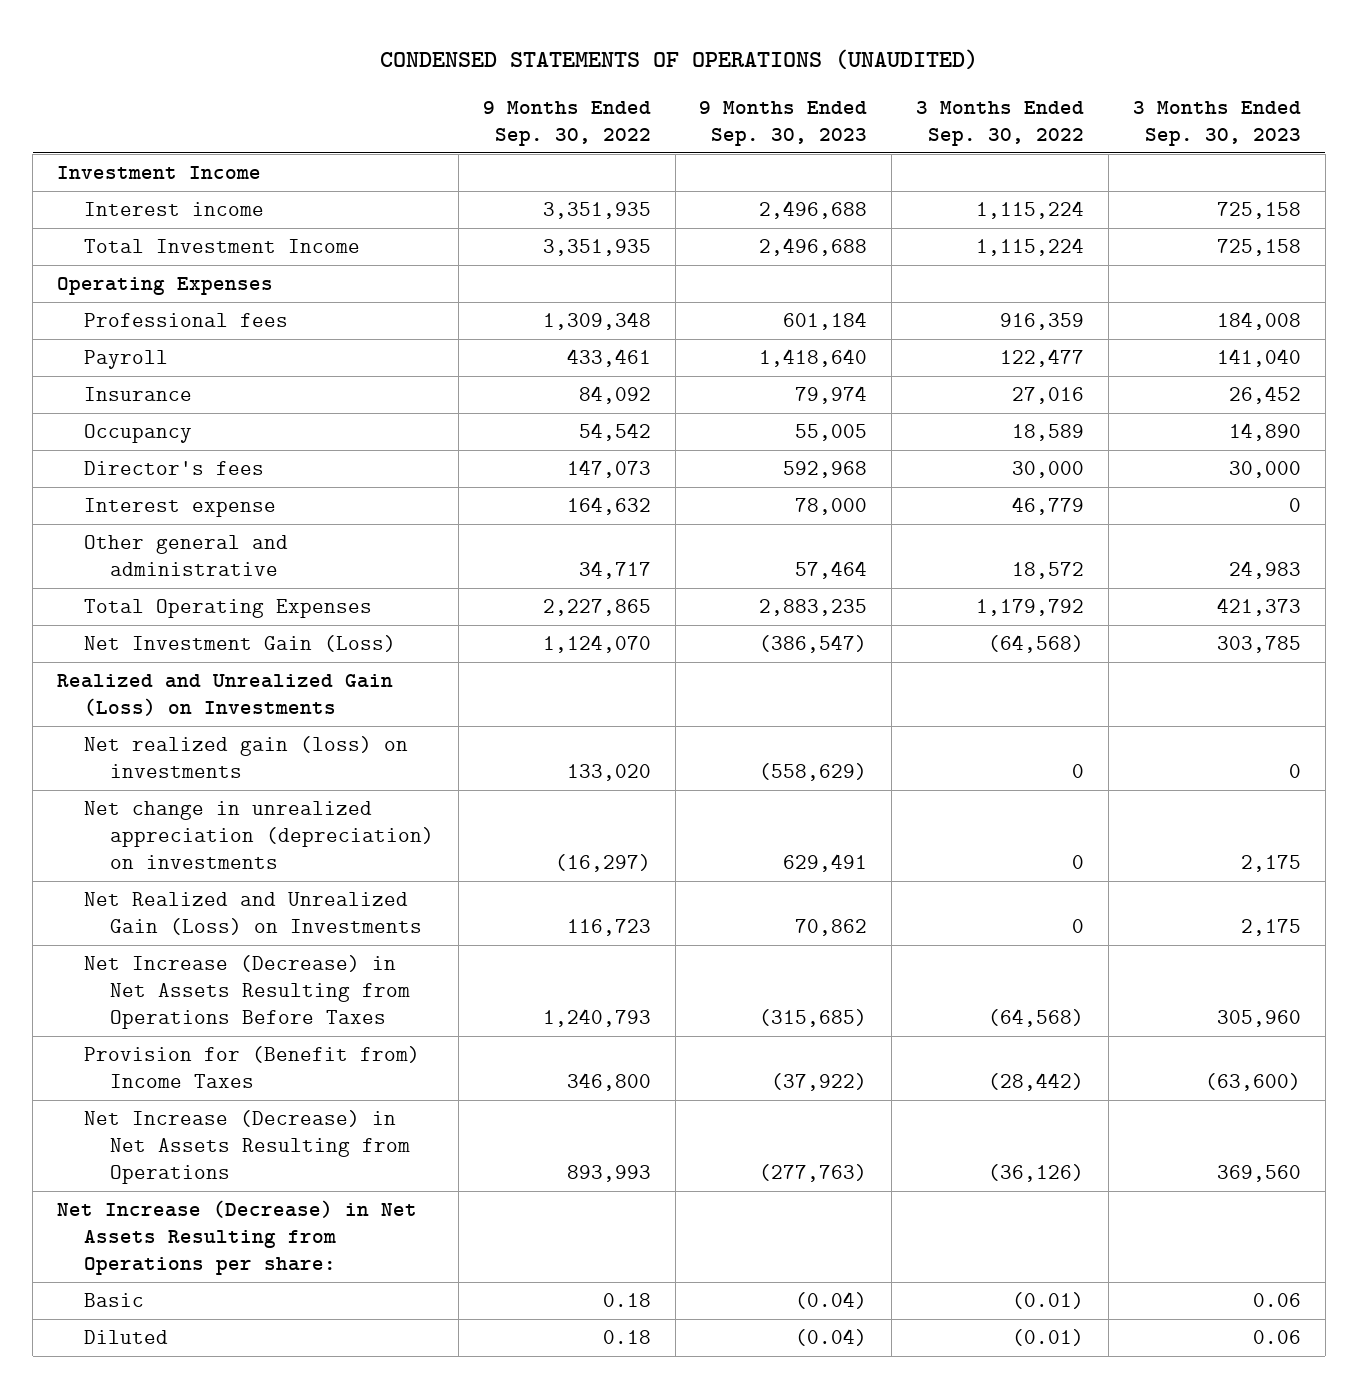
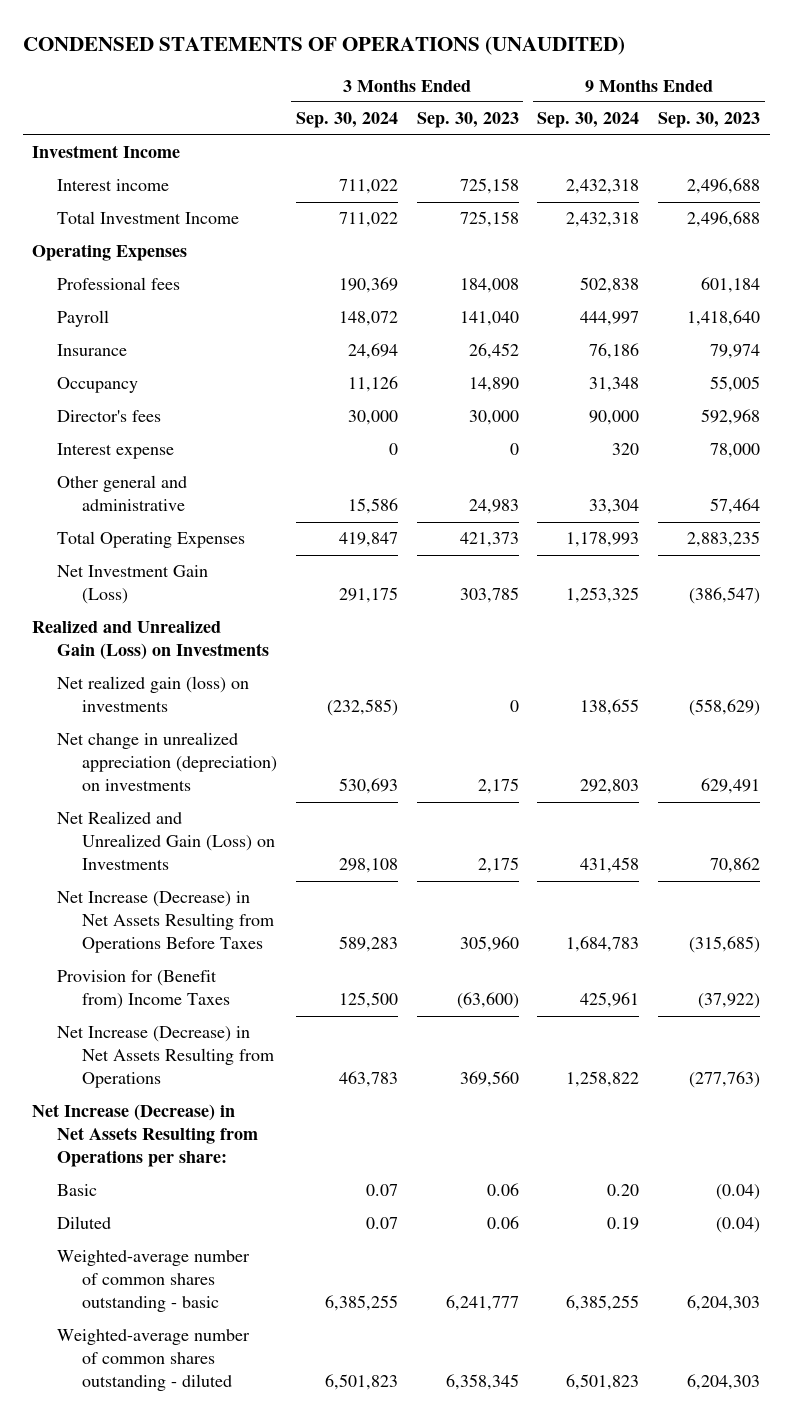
[482,100,651,146] 9 Months Ended Sep. 30, 2022 -> none
[916,100,1085,146] 3 Months Ended Sep. 30, 2022 -> none
none -> [295,112,398,129] Sep. 30, 2024
none -> [537,112,640,129] Sep. 30, 2024
none -> [56,1250,250,1313] Weighted-average number of common shares outstanding - basic
none -> [56,1329,250,1392] Weighted-average number of common shares outstanding - diluted

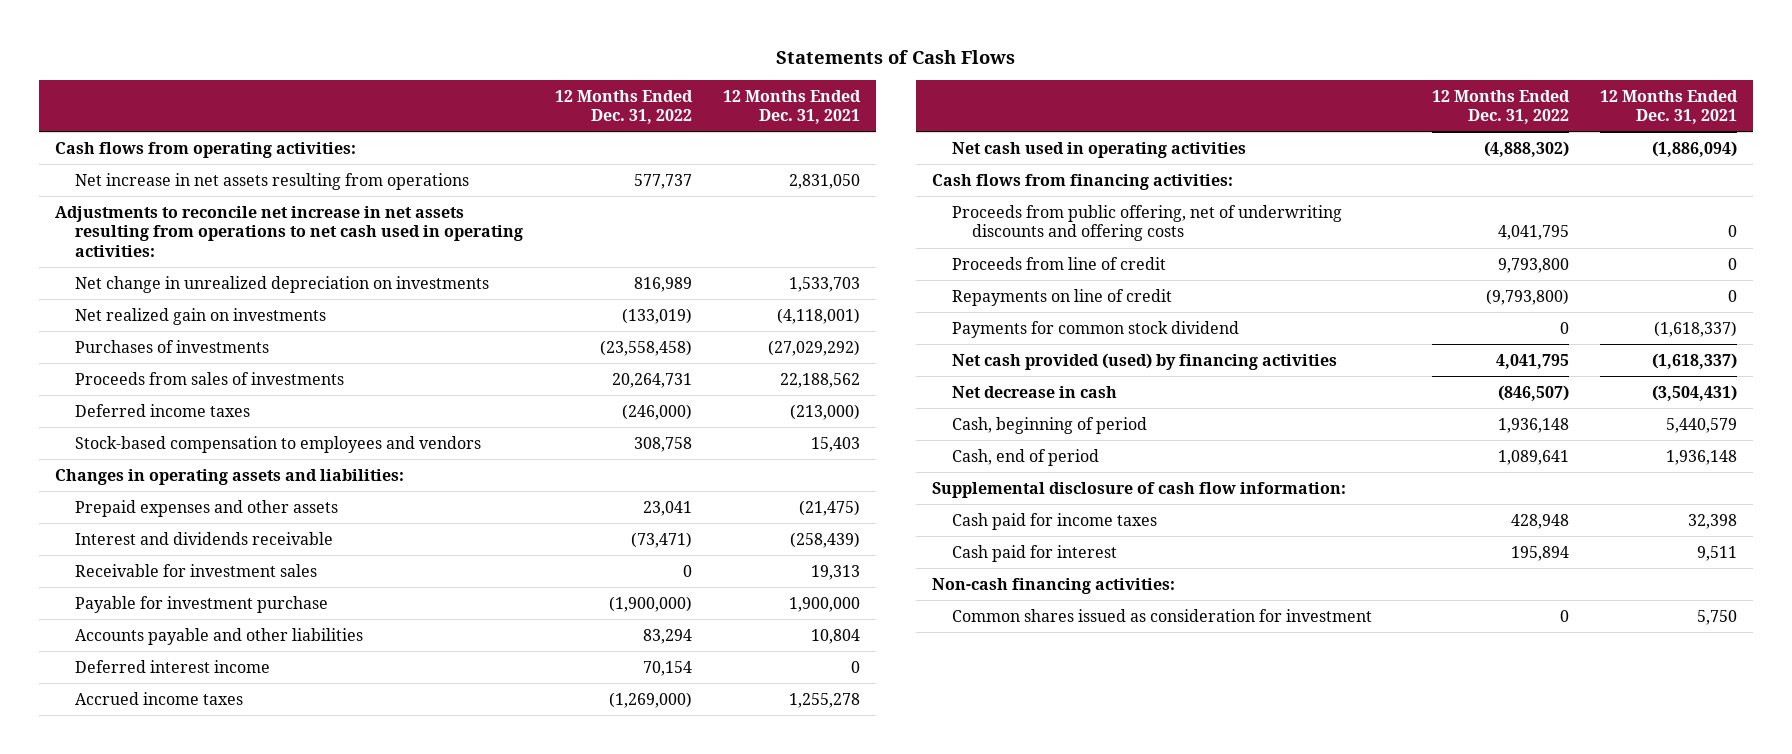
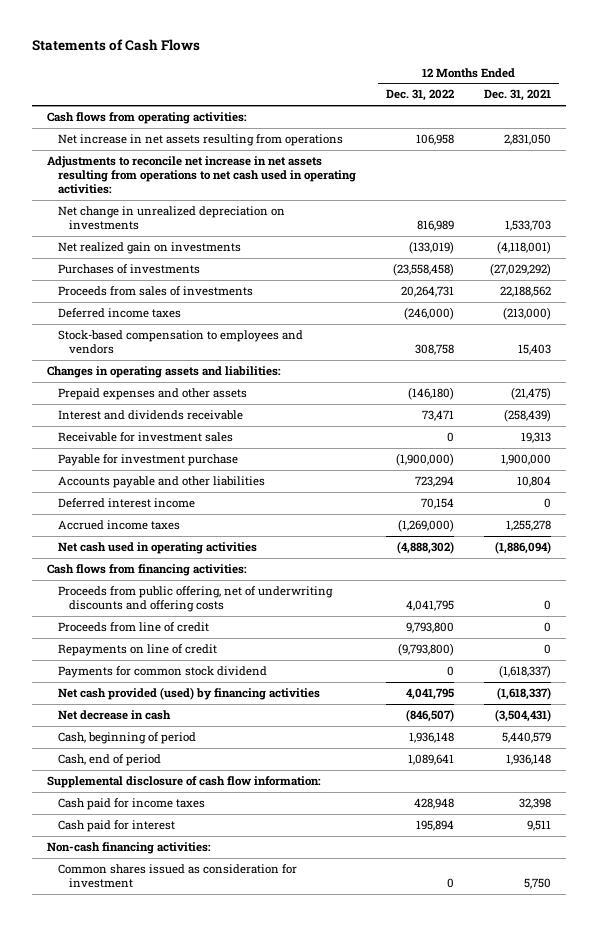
[633,173,692,189] 577,737 -> [415,134,454,146] 106,958
[642,500,692,516] 23,041 -> [407,387,454,401] (146,180)
[630,531,692,548] (73,471) -> [421,410,454,422] 73,471
[642,628,692,644] 83,294 -> [414,476,454,488] 723,294

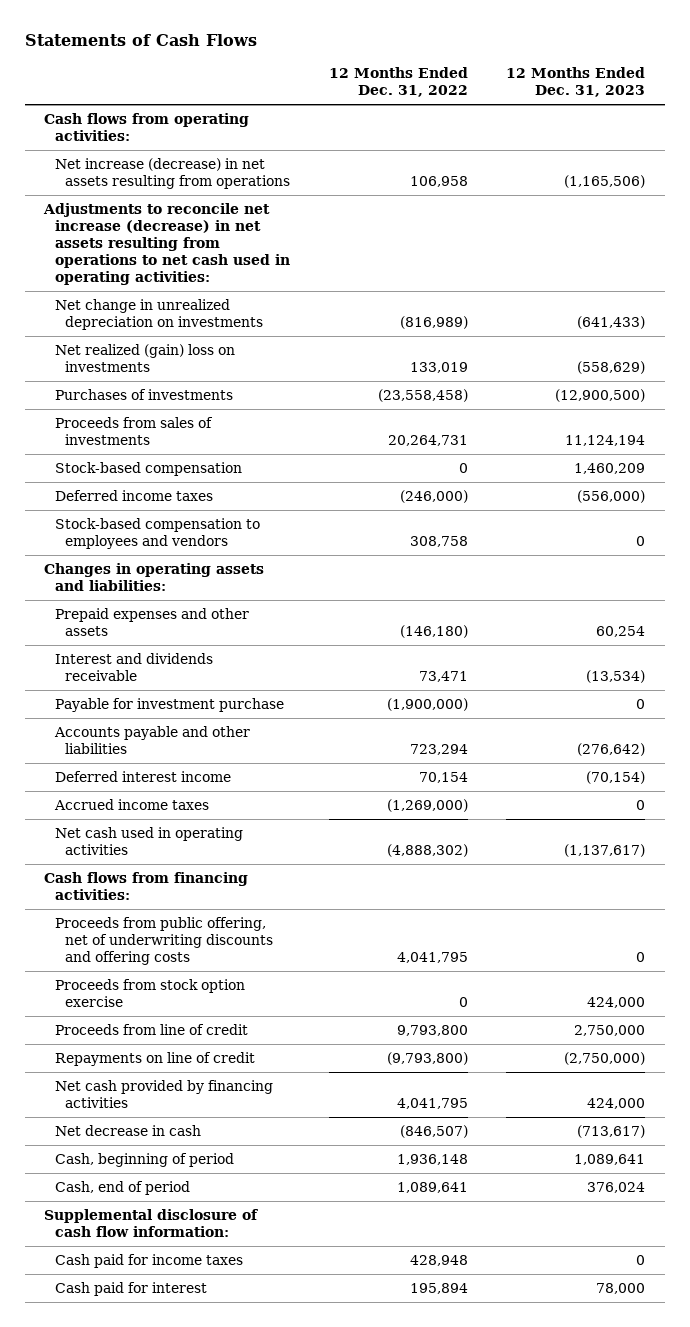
[484,89,552,102] Dec. 31, 2021 -> none
none -> [506,67,646,98] 12 Months Ended Dec. 31, 2023
[57,134,343,147] Net increase in net assets resulting from operations -> [54,157,291,189] Net increase (decrease) in net assets resulting from operations
[47,156,356,194] Adjustments to reconcile net increase in net assets resulting from operations to net cash used in operating activities: -> [43,202,290,286] Adjustments to reconcile net increase (decrease) in net assets resulting from operations to net cash used in operating activities:
[416,219,454,231] 816,989 -> [399,315,468,329] (816,989)
[57,242,241,255] Net realized gain on investments -> [54,343,235,372] Net realized (gain) loss on investments
[408,241,454,255] (133,019) -> [409,361,468,373] 133,019
none -> [54,461,242,476] Stock-based compensation
[57,432,233,443] Receivable for investment sales -> none
none -> [54,978,245,1007] Proceeds from stock option exercise
[57,666,267,679] Payments for common stock dividend -> none
[57,687,320,701] Net cash provided (used) by financing activities -> [54,1079,273,1108] Net cash provided by financing activities
[47,842,212,855] Non-cash financing activities: -> none
[57,864,297,888] Common shares issued as consideration for investment -> none

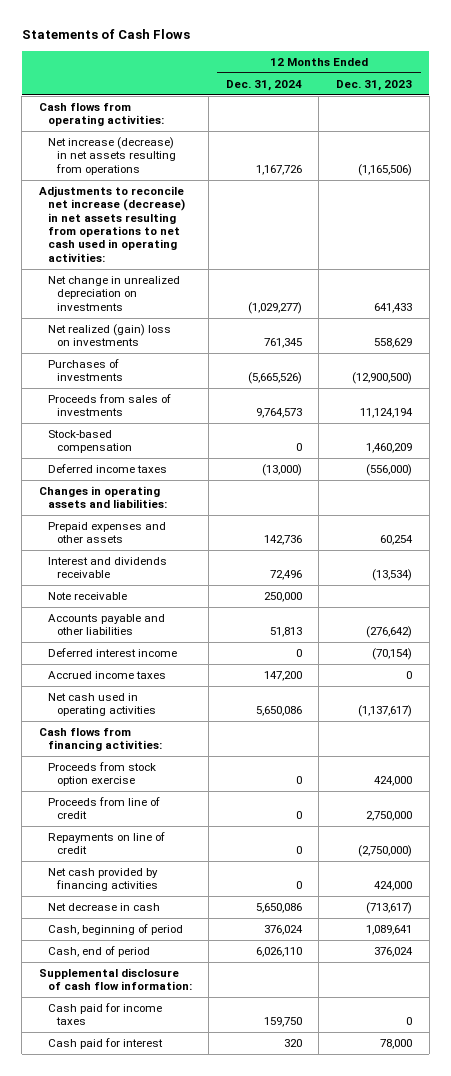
[328,67,468,98] 12 Months Ended Dec. 31, 2022 -> none
none -> [225,79,302,91] Dec. 31, 2024
[577,315,646,329] (641,433) -> [373,302,412,313] 641,433
[577,360,646,374] (558,629) -> [373,338,412,349] 558,629
[54,517,260,549] Stock-based compensation to employees and vendors -> none
[54,697,284,712] Payable for investment purchase -> none
none -> [47,592,127,601] Note receivable
[54,916,274,966] Proceeds from public offering, net of underwriting discounts and offering costs -> none

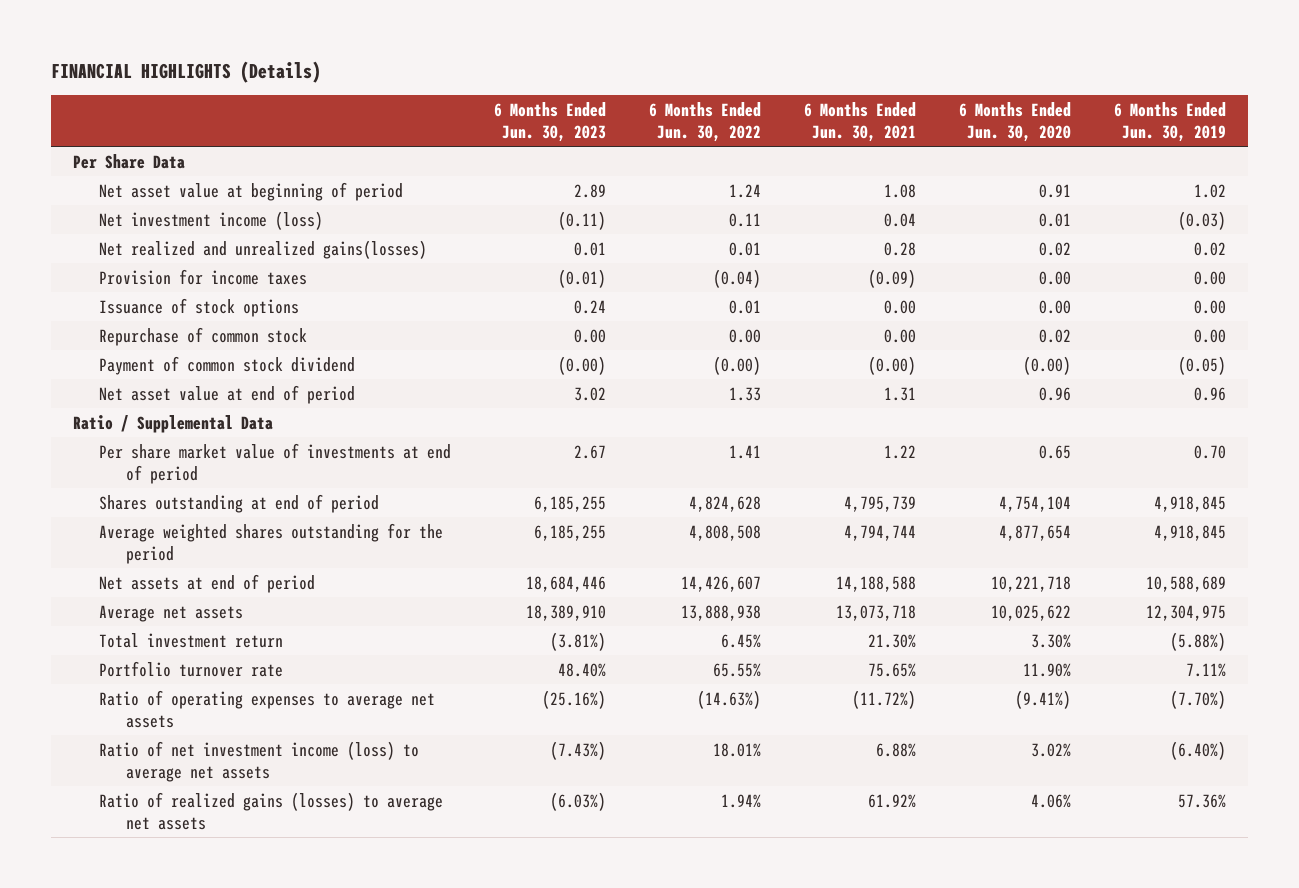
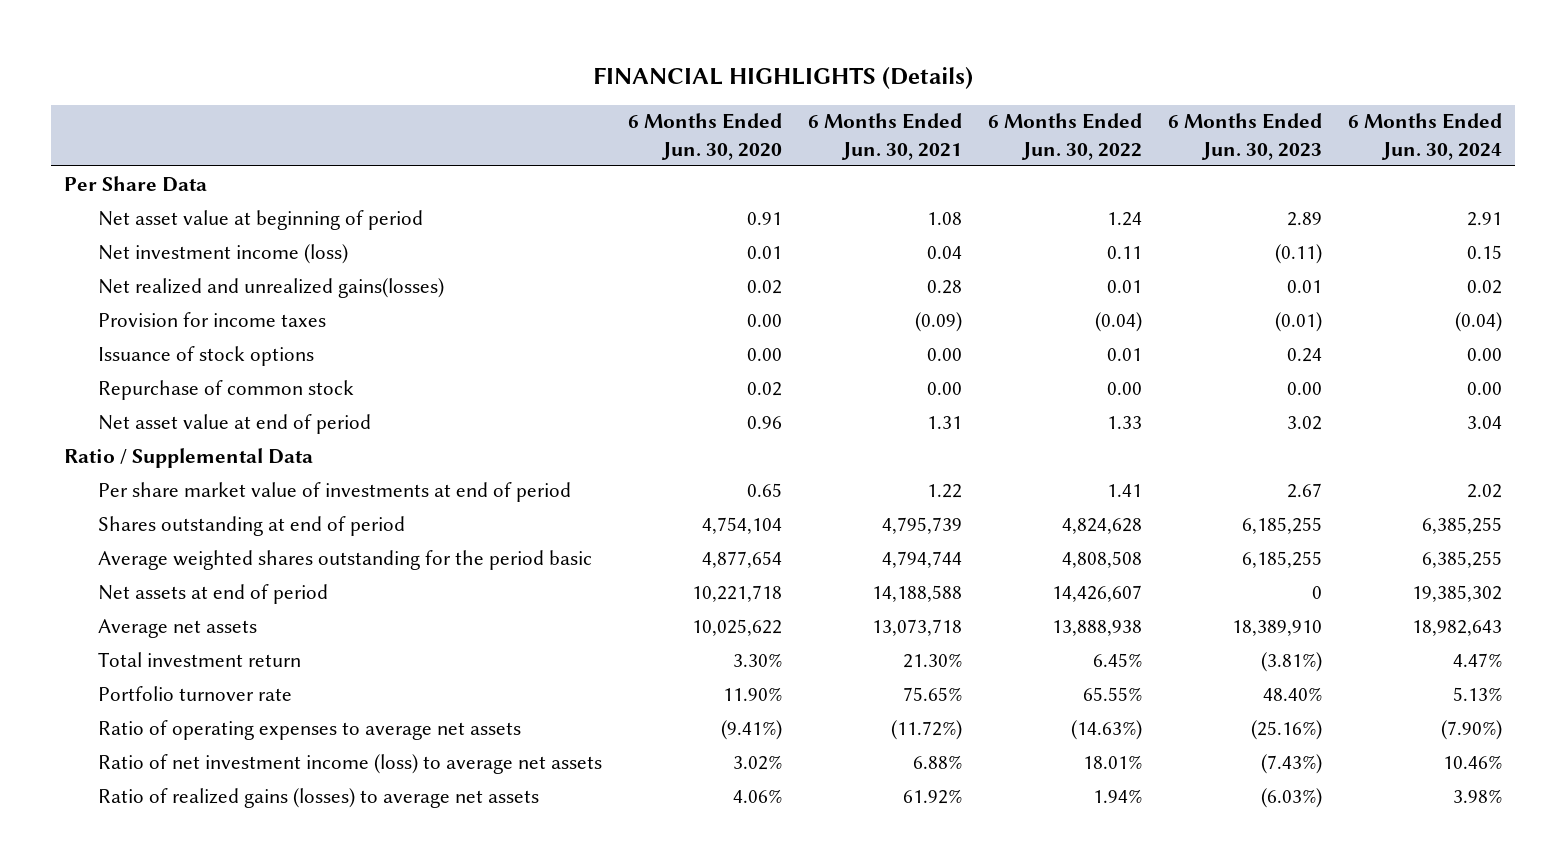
[1114,101,1227,142] 6 Months Ended Jun. 30, 2019 -> none
none -> [1348,113,1503,160] 6 Months Ended Jun. 30, 2024
[99,355,356,375] Payment of common stock dividend -> none
[99,522,444,564] Average weighted shares outstanding for the period -> [97,549,592,570] Average weighted shares outstanding for the period basic
[526,575,607,592] 18,684,446 -> [1312,585,1323,599] 0

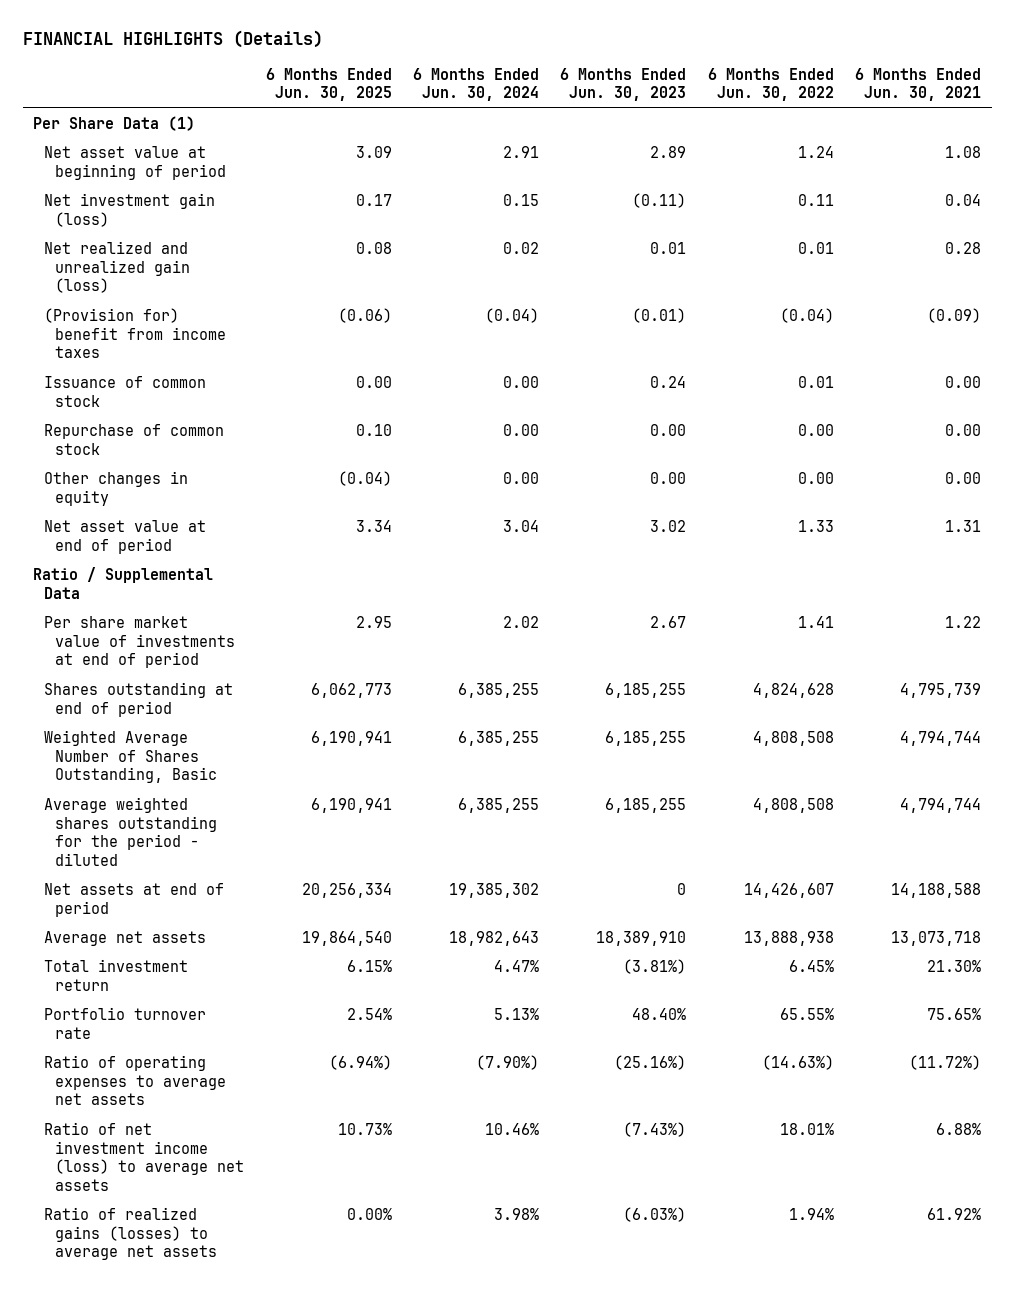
[627,113,782,160] 6 Months Ended Jun. 30, 2020 -> none
none -> [265,67,392,102] 6 Months Ended Jun. 30, 2025
[64,175,208,192] Per Share Data -> [33,115,196,131] Per Share Data (1)
[97,243,348,264] Net investment income (loss) -> [44,192,216,227] Net investment gain (loss)
[97,277,444,298] Net realized and unrealized gains(losses) -> [44,240,191,294] Net realized and unrealized gain (loss)
[97,311,326,327] Provision for income taxes -> [44,307,227,359] (Provision for) benefit from income taxes
[97,345,314,366] Issuance of stock options -> [44,375,207,407] Issuance of common stock
none -> [44,470,189,506] Other changes in equity
[97,549,592,570] Average weighted shares outstanding for the period basic -> [44,729,218,784] Weighted Average Number of Shares Outstanding, Basic
none -> [44,796,218,867] Average weighted shares outstanding for the period - diluted

